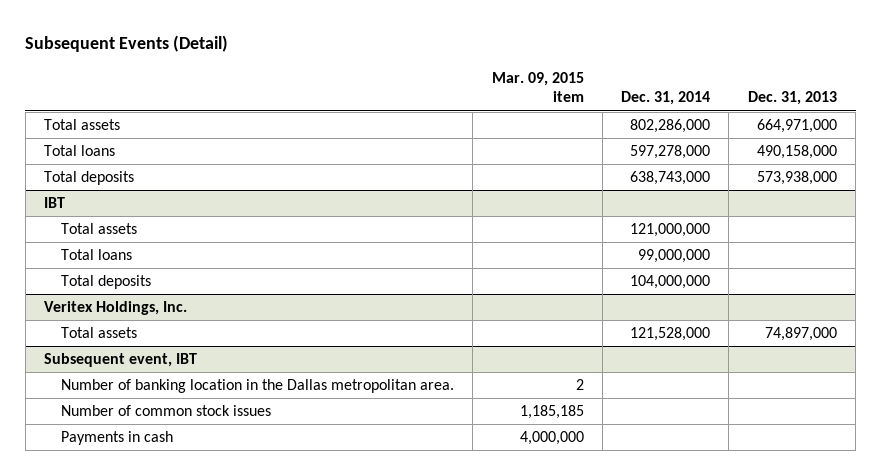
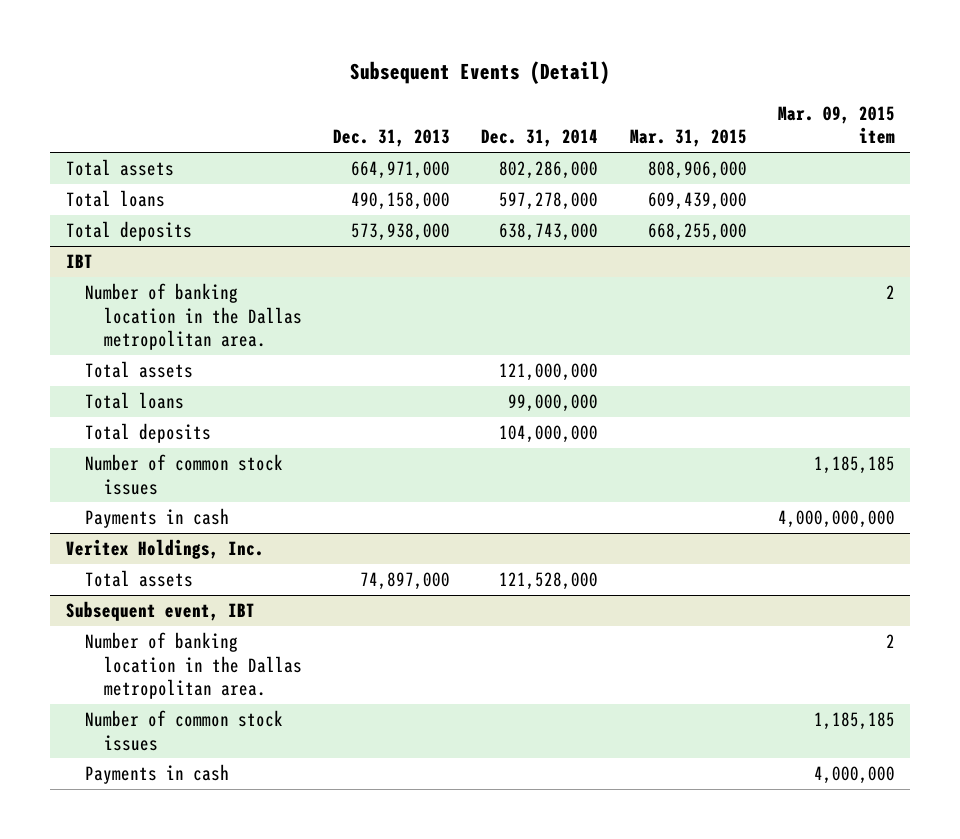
none -> [629,129,747,148] Mar. 31, 2015
none -> [84,282,303,351] Number of banking location in the Dallas metropolitan area.
none -> [84,453,283,495] Number of common stock issues
none -> [84,507,229,528] Payments in cash

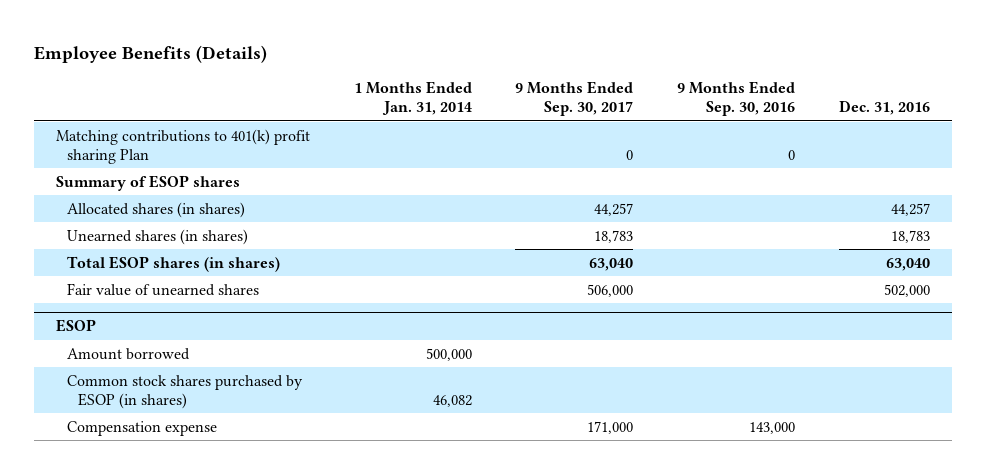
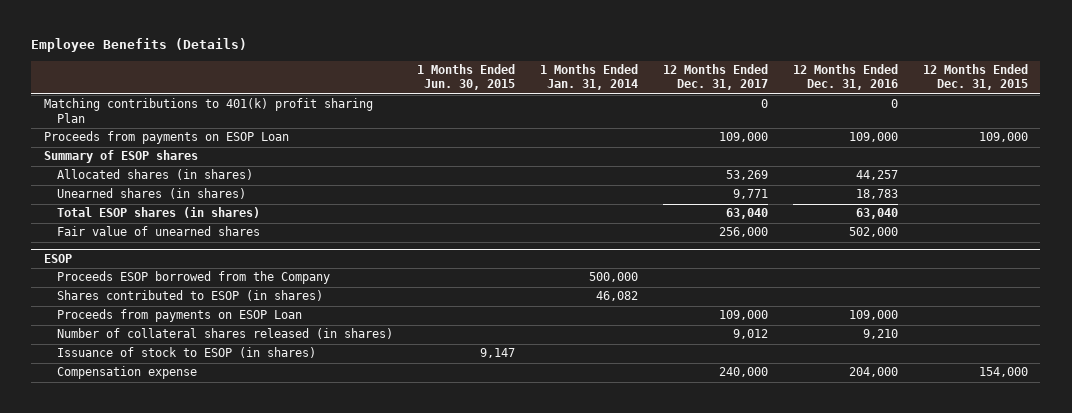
[515,81,634,117] 9 Months Ended Sep. 30, 2017 -> none
[677,81,796,117] 9 Months Ended Sep. 30, 2016 -> none
[838,100,930,116] Dec. 31, 2016 -> none
none -> [417,64,516,91] 1 Months Ended Jun. 30, 2015
none -> [663,64,769,91] 12 Months Ended Dec. 31, 2017
none -> [792,64,898,91] 12 Months Ended Dec. 31, 2016
none -> [922,64,1028,91] 12 Months Ended Dec. 31, 2015
none -> [43,131,289,145] Proceeds from payments on ESOP Loan
[67,347,191,360] Amount borrowed -> [56,271,330,285] Proceeds ESOP borrowed from the Company
[67,374,304,409] Common stock shares purchased by ESOP (in shares) -> [56,290,323,302] Shares contributed to ESOP (in shares)
none -> [56,309,302,323] Proceeds from payments on ESOP Loan
none -> [56,328,393,340] Number of collateral shares released (in shares)
none -> [56,347,316,359] Issuance of stock to ESOP (in shares)

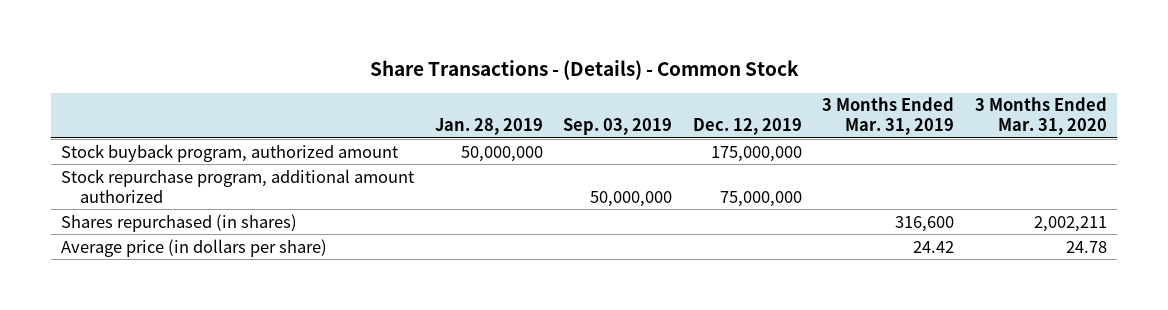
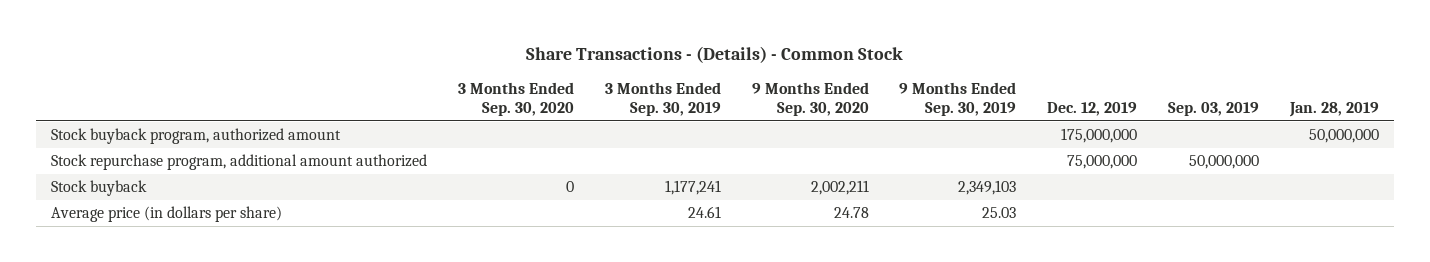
[822,97,955,136] 3 Months Ended Mar. 31, 2019 -> none
[974,97,1107,136] 3 Months Ended Mar. 31, 2020 -> none
none -> [458,82,575,116] 3 Months Ended Sep. 30, 2020
none -> [604,82,721,116] 3 Months Ended Sep. 30, 2019
none -> [751,82,869,116] 9 Months Ended Sep. 30, 2020
none -> [899,82,1017,116] 9 Months Ended Sep. 30, 2019
[61,213,298,232] Shares repurchased (in shares) -> [51,180,148,197] Stock buyback

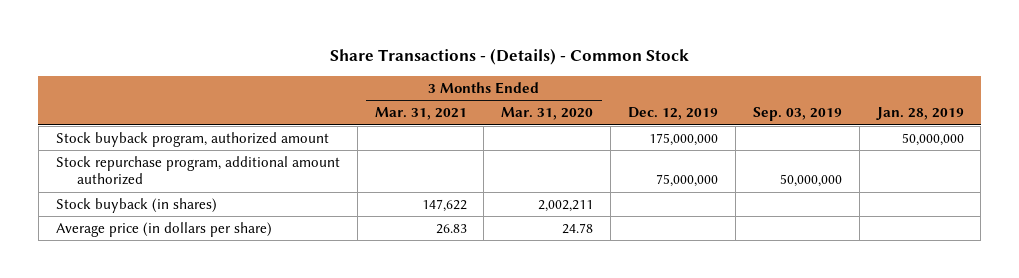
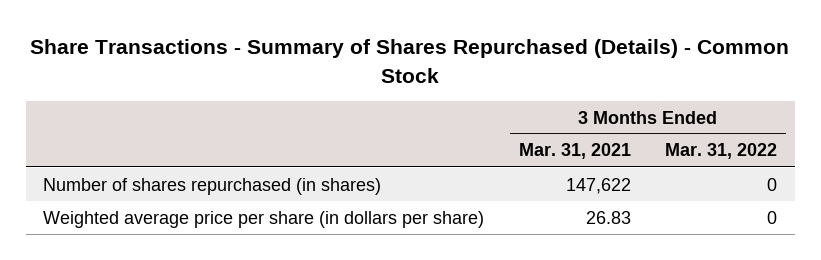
[329,48,689,66] Share Transactions - (Details) - Common Stock -> [30,39,790,83] Share Transactions - Summary of Shares Repurchased (Details) - Common Stock
[501,107,594,121] Mar. 31, 2020 -> none
[628,107,719,121] Dec. 12, 2019 -> none
[752,107,842,122] Sep. 03, 2019 -> none
[875,107,964,121] Jan. 28, 2019 -> none
none -> [665,143,778,160] Mar. 31, 2022
[55,131,329,147] Stock buyback program, authorized amount -> none
[55,155,340,186] Stock repurchase program, additional amount authorized -> none
[55,197,217,213] Stock buyback (in shares) -> [43,177,382,195] Number of shares repurchased (in shares)
[55,221,272,237] Average price (in dollars per share) -> [43,210,485,228] Weighted average price per share (in dollars per share)

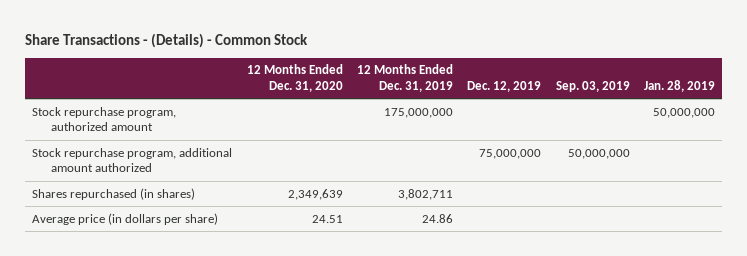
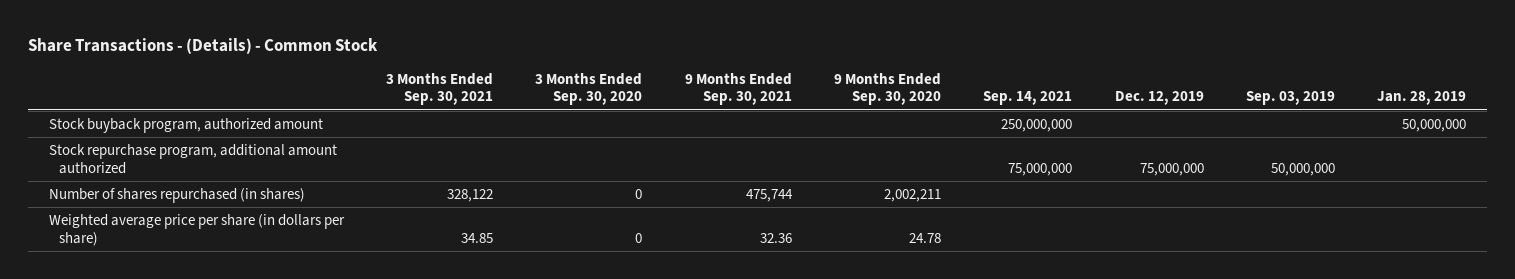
[246,64,343,92] 12 Months Ended Dec. 31, 2020 -> none
[356,64,453,92] 12 Months Ended Dec. 31, 2019 -> none
none -> [386,72,494,106] 3 Months Ended Sep. 30, 2021
none -> [535,72,643,106] 3 Months Ended Sep. 30, 2020
none -> [684,72,792,106] 9 Months Ended Sep. 30, 2021
none -> [834,72,942,106] 9 Months Ended Sep. 30, 2020
none -> [983,91,1073,106] Sep. 14, 2021
[32,106,177,132] Stock repurchase program, authorized amount -> [48,117,323,133] Stock buyback program, authorized amount
[32,187,196,200] Shares repurchased (in shares) -> [48,187,305,203] Number of shares repurchased (in shares)
[32,212,219,225] Average price (in dollars per share) -> [48,213,345,246] Weighted average price per share (in dollars per share)

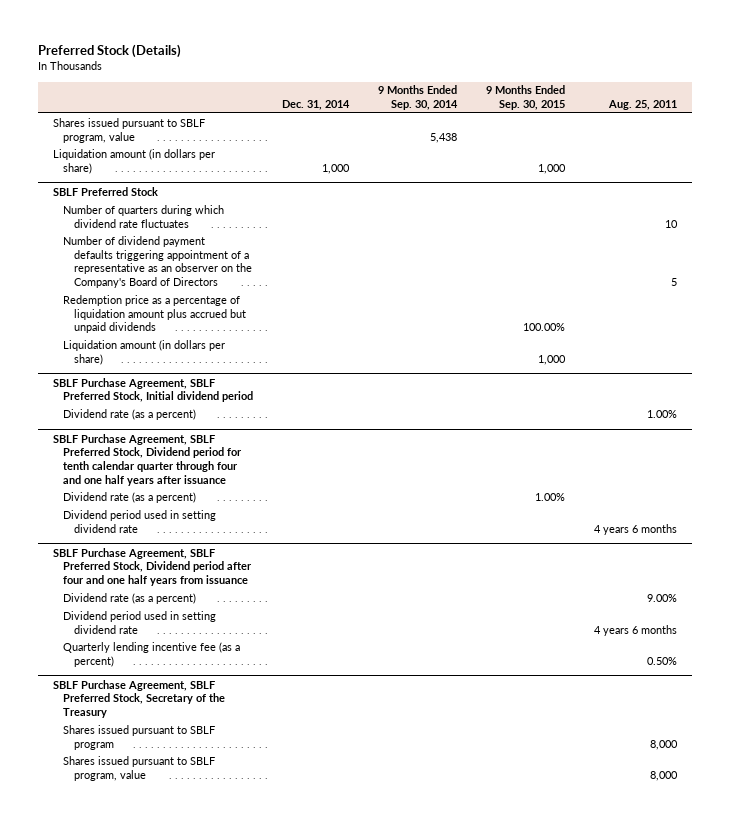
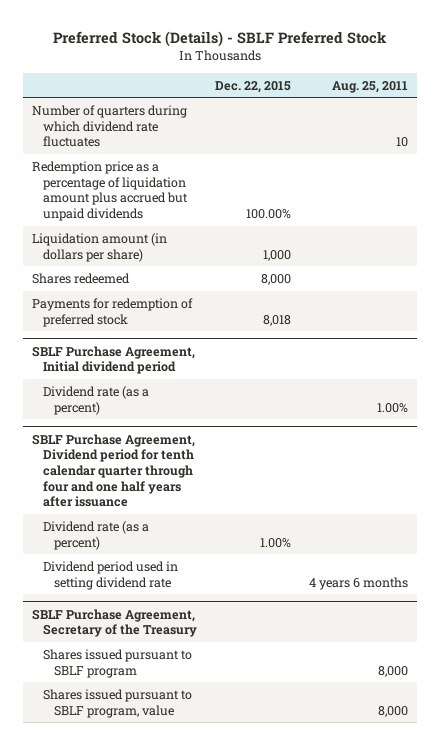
[38,44,182,59] Preferred Stock (Details) -> [53,30,388,47] Preferred Stock (Details) - SBLF Preferred Stock
[282,100,351,111] Dec. 31, 2014 -> none
[378,85,459,111] 9 Months Ended Sep. 30, 2014 -> none
[486,85,566,111] 9 Months Ended Sep. 30, 2015 -> none
none -> [214,80,291,93] Dec. 22, 2015
[52,117,205,143] Shares issued pursuant to SBLF program, value -> none
none -> [32,104,188,148] Number of quarters during which dividend rate fluctuates
none -> [32,160,189,221] Redemption price as a percentage of liquidation amount plus accrued but unpaid dividends
[52,186,158,196] SBLF Preferred Stock -> none
[63,204,225,228] Number of quarters during which dividend rate fluctuates -> none
[63,235,252,288] Number of dividend payment defaults triggering appointment of a representative as an observer on the Company's Board of Directors -> none
[63,294,246,334] Redemption price as a percentage of liquidation amount plus accrued but unpaid dividends -> none
[63,339,226,365] Liquidation amount (in dollars per share) -> none
none -> [32,272,131,284] Shares redeemed
none -> [32,297,194,327] Payments for redemption of preferred stock
[52,377,254,403] SBLF Purchase Agreement, SBLF Preferred Stock, Initial dividend period -> [32,345,196,375] SBLF Purchase Agreement, Initial dividend period
[52,433,243,486] SBLF Purchase Agreement, SBLF Preferred Stock, Dividend period for tenth calendar quarter through four and one half years after issuance -> [32,433,196,508] SBLF Purchase Agreement, Dividend period for tenth calendar quarter through four and one half years after issuance
[52,547,253,586] SBLF Purchase Agreement, SBLF Preferred Stock, Dividend period after four and one half years from issuance -> none
[63,592,197,604] Dividend rate (as a percent) -> none
[63,610,217,634] Dividend period used in setting dividend rate -> none
[63,641,241,667] Quarterly lending incentive fee (as a percent) -> none
[52,679,226,718] SBLF Purchase Agreement, SBLF Preferred Stock, Secretary of the Treasury -> [32,608,198,638] SBLF Purchase Agreement, Secretary of the Treasury

